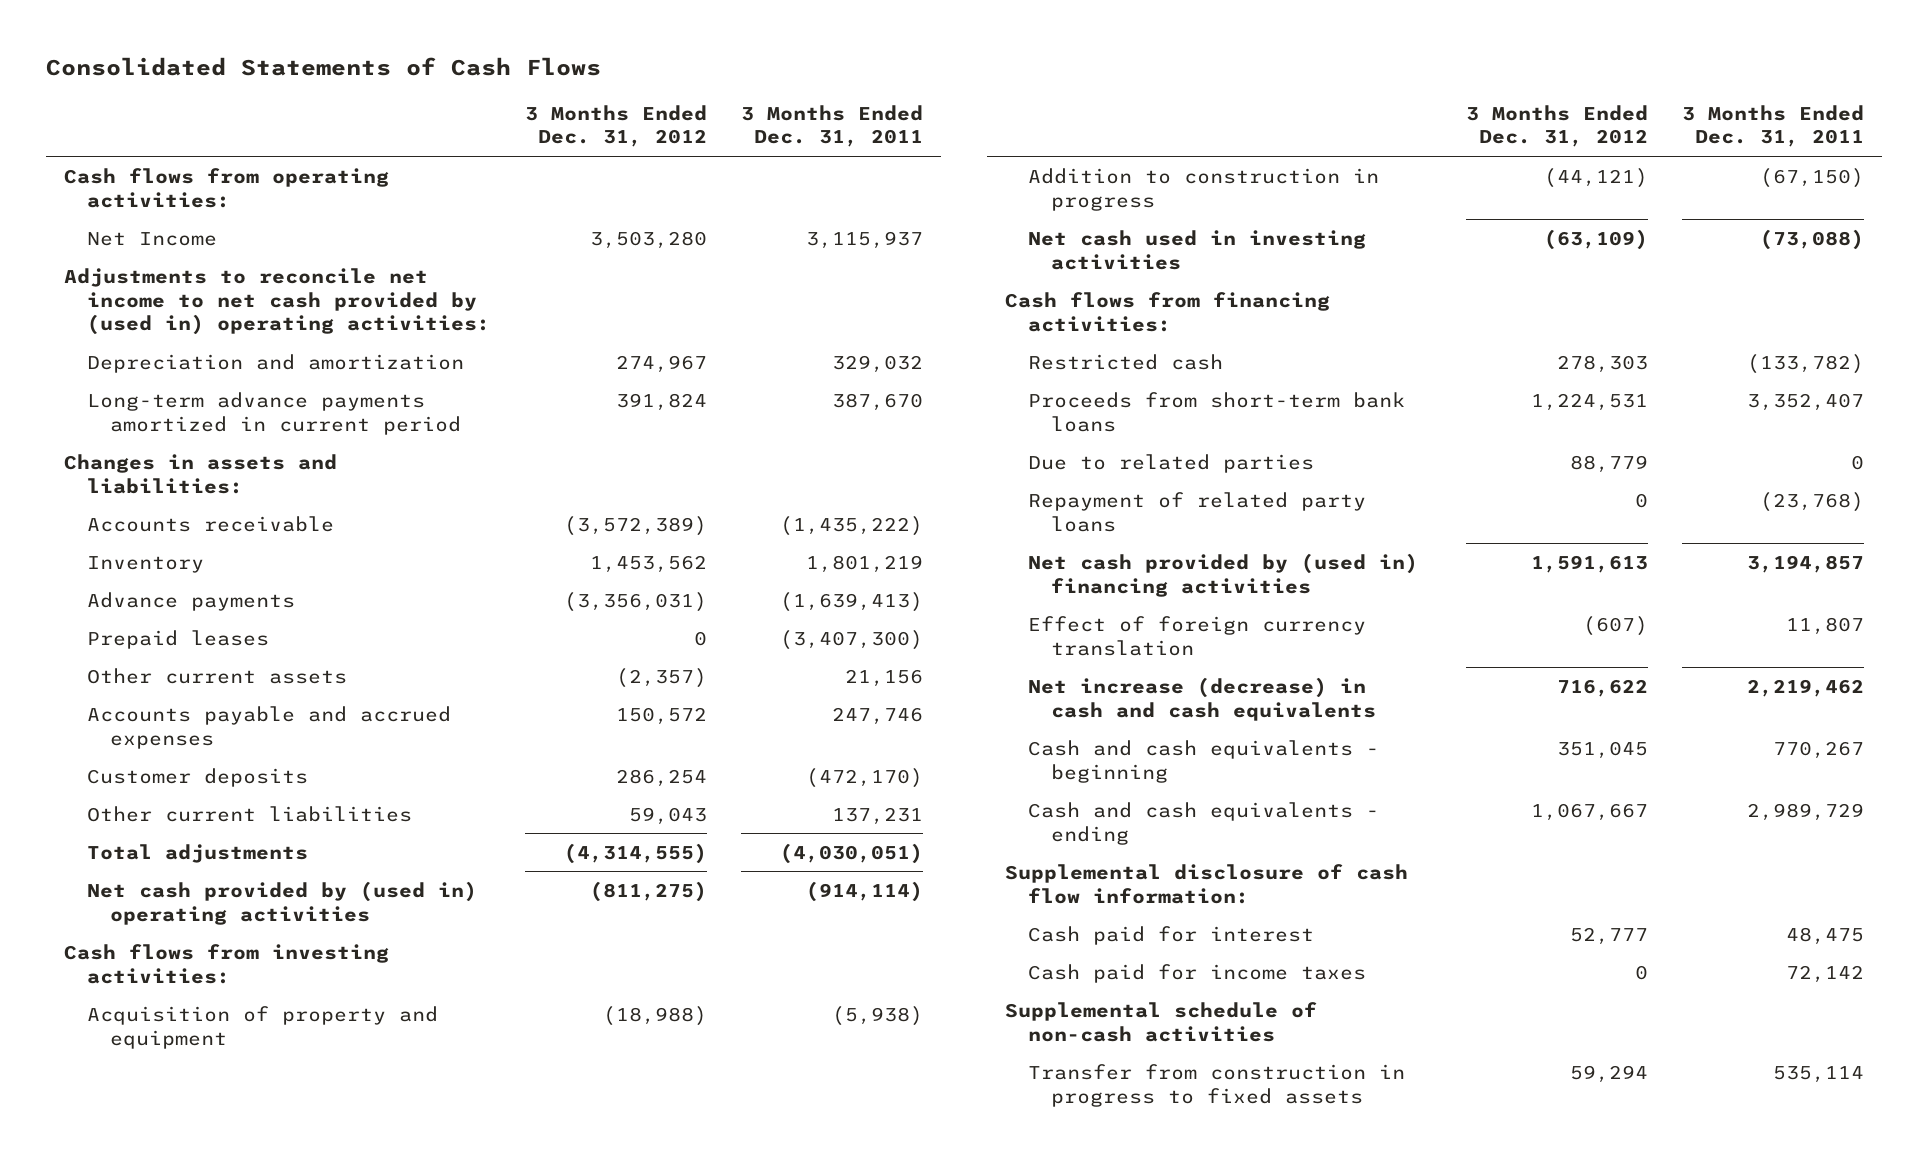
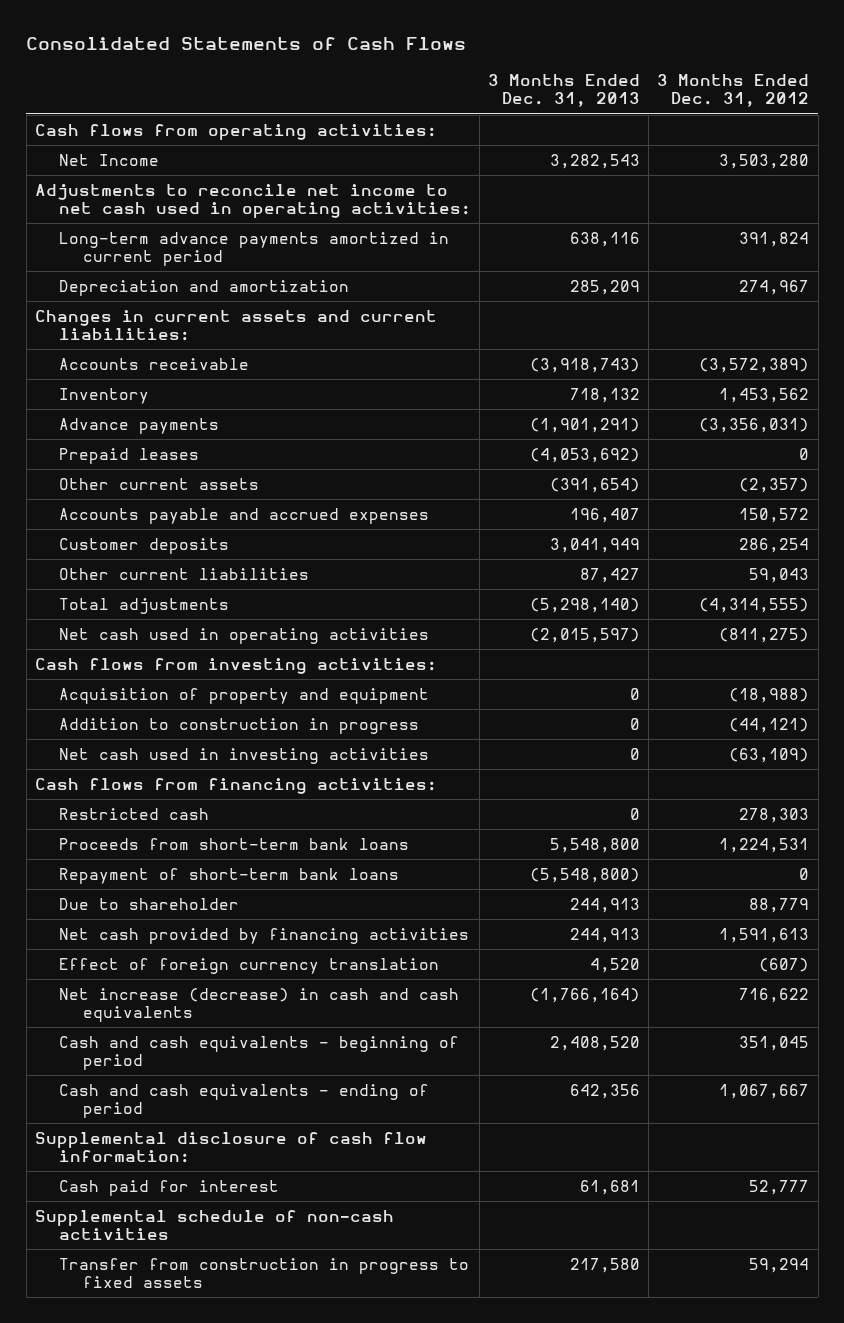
[741,104,924,148] 3 Months Ended Dec. 31, 2011 -> none
none -> [488,74,641,108] 3 Months Ended Dec. 31, 2013
[63,267,491,336] Adjustments to reconcile net income to net cash provided by (used in) operating activities: -> [34,183,471,219] Adjustments to reconcile net income to net cash used in operating activities:
[87,353,465,373] Depreciation and amortization -> [58,279,349,296] Depreciation and amortization
[63,453,337,494] Changes in assets and liabilities: -> [34,309,437,342] Changes in current assets and current liabilities:
[87,880,478,925] Net cash provided by (used in) operating activities -> [58,627,429,644] Net cash used in operating activities
[1027,491,1366,532] Repayment of related party loans -> none
none -> [58,867,399,884] Repayment of short-term bank loans
[1027,453,1314,473] Due to related parties -> [58,897,239,910] Due to shareholder
[1027,552,1418,597] Net cash provided by (used in) financing activities -> [58,927,469,944] Net cash provided by financing activities
[1027,739,1379,783] Cash and cash equivalents - beginning -> [58,1035,459,1071] Cash and cash equivalents - beginning of period
[1027,801,1379,845] Cash and cash equivalents - ending -> [58,1083,429,1119] Cash and cash equivalents - ending of period
[1027,963,1366,983] Cash paid for income taxes -> none

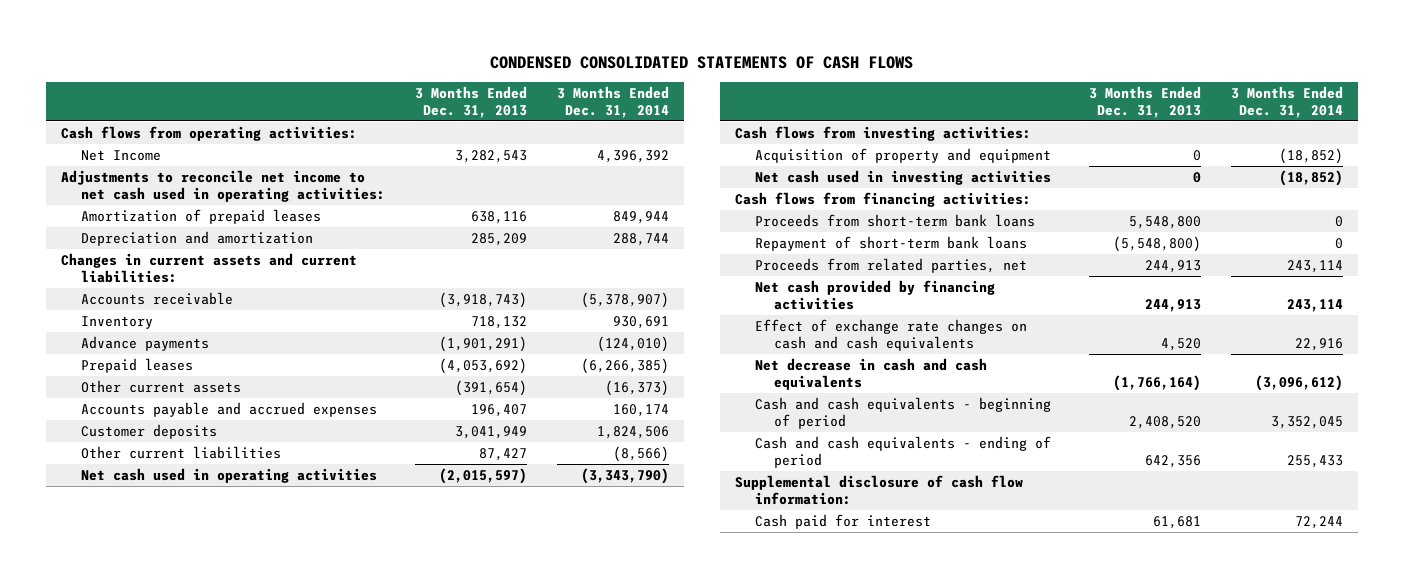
[26,36,467,50] Consolidated Statements of Cash Flows -> [489,55,913,69] CONDENSED CONSOLIDATED STATEMENTS OF CASH FLOWS
[657,74,810,108] 3 Months Ended Dec. 31, 2012 -> none
none -> [557,86,670,118] 3 Months Ended Dec. 31, 2014
[58,231,449,267] Long-term advance payments amortized in current period -> [80,209,321,225] Amortization of prepaid leases
[58,597,229,614] Total adjustments -> none
[58,717,419,734] Addition to construction in progress -> none
[58,807,209,820] Restricted cash -> none
[58,897,239,910] Due to shareholder -> [754,258,1027,274] Proceeds from related parties, net
[58,957,439,974] Effect of foreign currency translation -> [754,319,1027,351] Effect of exchange rate changes on cash and cash equivalents
[58,987,459,1023] Net increase (decrease) in cash and cash equivalents -> [754,358,987,390] Net decrease in cash and cash equivalents
[34,1209,394,1241] Supplemental schedule of non-cash activities -> none
[58,1257,469,1289] Transfer from construction in progress to fixed assets -> none

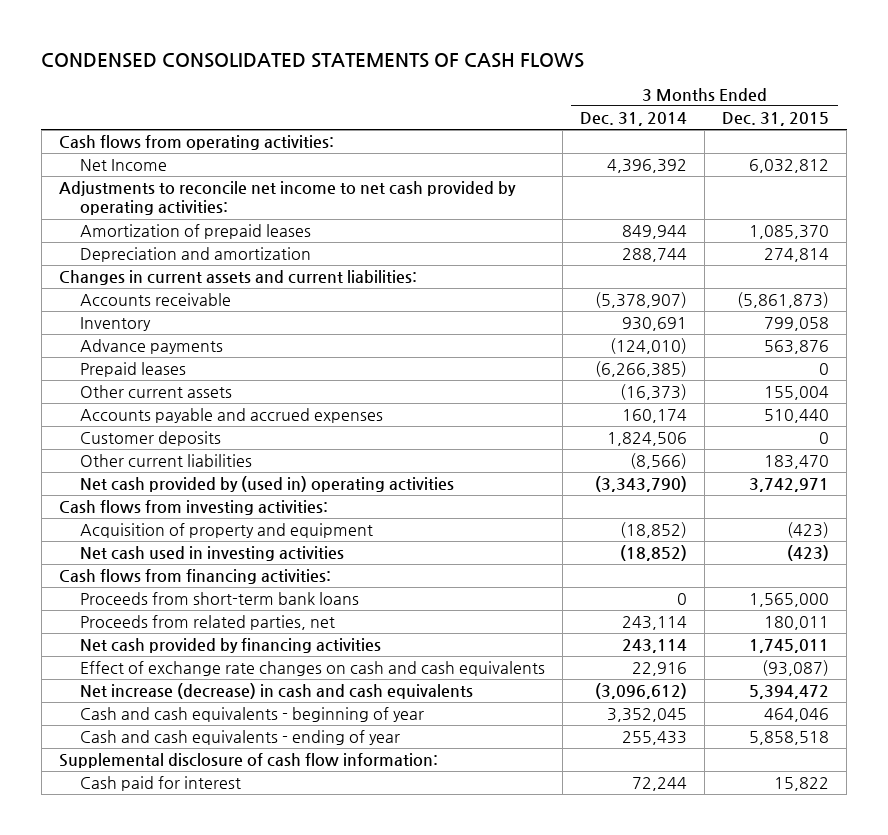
[414,86,527,118] 3 Months Ended Dec. 31, 2013 -> none
none -> [722,112,830,127] Dec. 31, 2015
[61,170,385,202] Adjustments to reconcile net income to net cash used in operating activities: -> [58,181,516,216] Adjustments to reconcile net income to net cash provided by operating activities:
[80,468,377,484] Net cash used in operating activities -> [80,476,455,493] Net cash provided by (used in) operating activities
[754,236,1027,252] Repayment of short-term bank loans -> none
[754,358,987,390] Net decrease in cash and cash equivalents -> [80,683,474,700] Net increase (decrease) in cash and cash equivalents
[754,397,1051,429] Cash and cash equivalents - beginning of period -> [80,707,425,723] Cash and cash equivalents - beginning of year
[754,436,1051,468] Cash and cash equivalents - ending of period -> [80,730,401,746] Cash and cash equivalents - ending of year

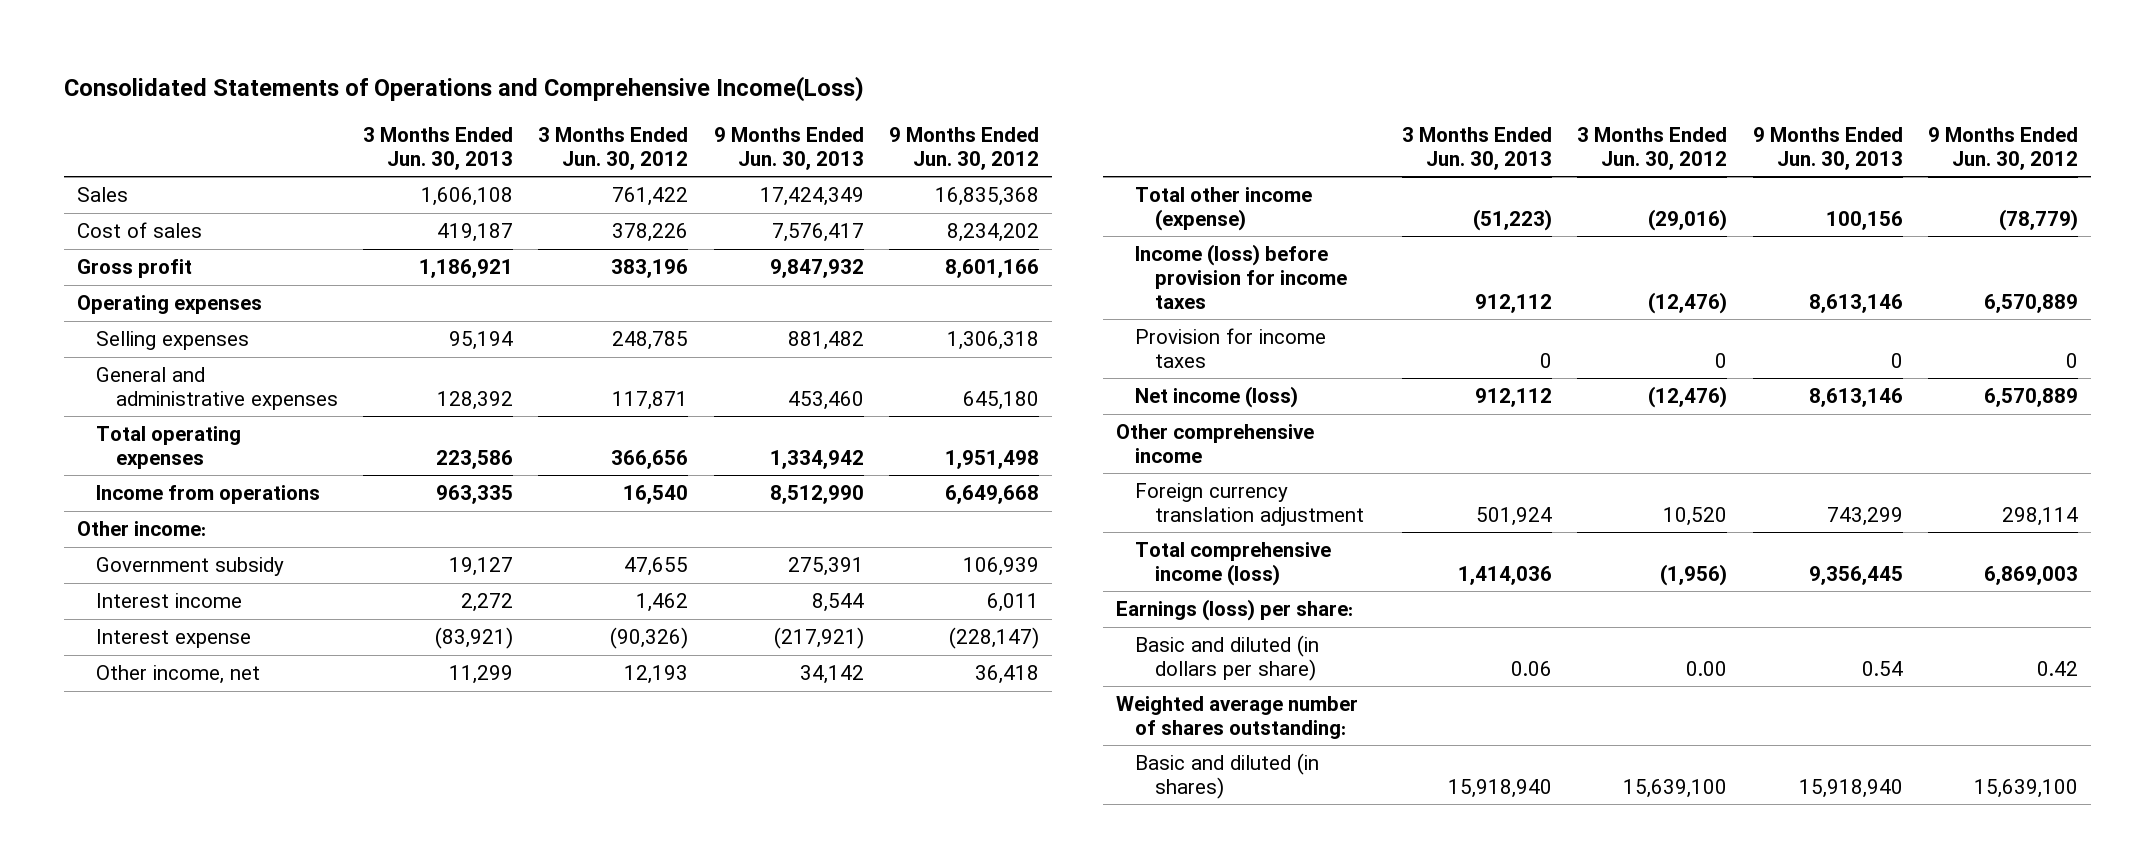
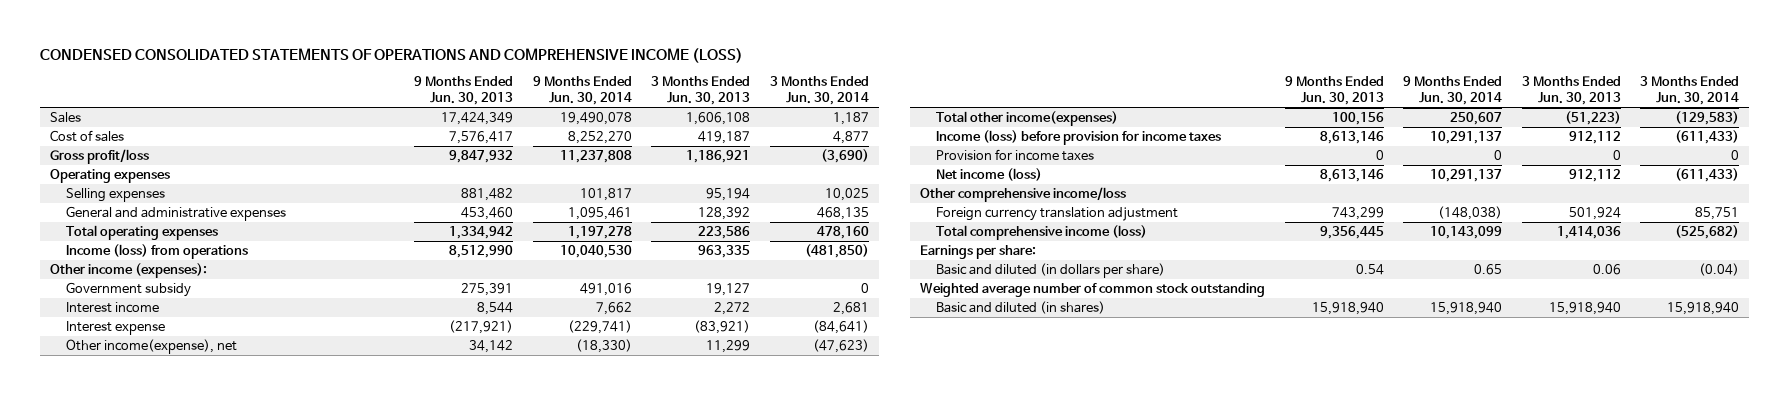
[64,76,865,103] Consolidated Statements of Operations and Comprehensive Income(Loss) -> [40,47,744,63] CONDENSED CONSOLIDATED STATEMENTS OF OPERATIONS AND COMPREHENSIVE INCOME (LOSS)
[538,126,689,170] 3 Months Ended Jun. 30, 2012 -> none
[889,126,1040,170] 9 Months Ended Jun. 30, 2012 -> none
none -> [532,76,632,106] 9 Months Ended Jun. 30, 2014
none -> [770,76,870,106] 3 Months Ended Jun. 30, 2014
[76,259,192,279] Gross profit -> [49,149,149,165] Gross profit/loss
[96,485,321,505] Income from operations -> [65,244,248,260] Income (loss) from operations
[76,521,206,537] Other income: -> [49,263,207,279] Other income (expenses):
[96,665,261,685] Other income, net -> [65,339,237,355] Other income(expense), net
[1135,187,1313,231] Total other income (expense) -> [935,111,1118,127] Total other income(expenses)
[1115,424,1314,463] Other comprehensive income -> [920,187,1127,203] Other comprehensive income/loss
[1115,599,1353,622] Earnings (loss) per share: -> [920,245,1037,260] Earnings per share:
[1115,696,1358,739] Weighted average number of shares outstanding: -> [920,283,1266,298] Weighted average number of common stock outstanding

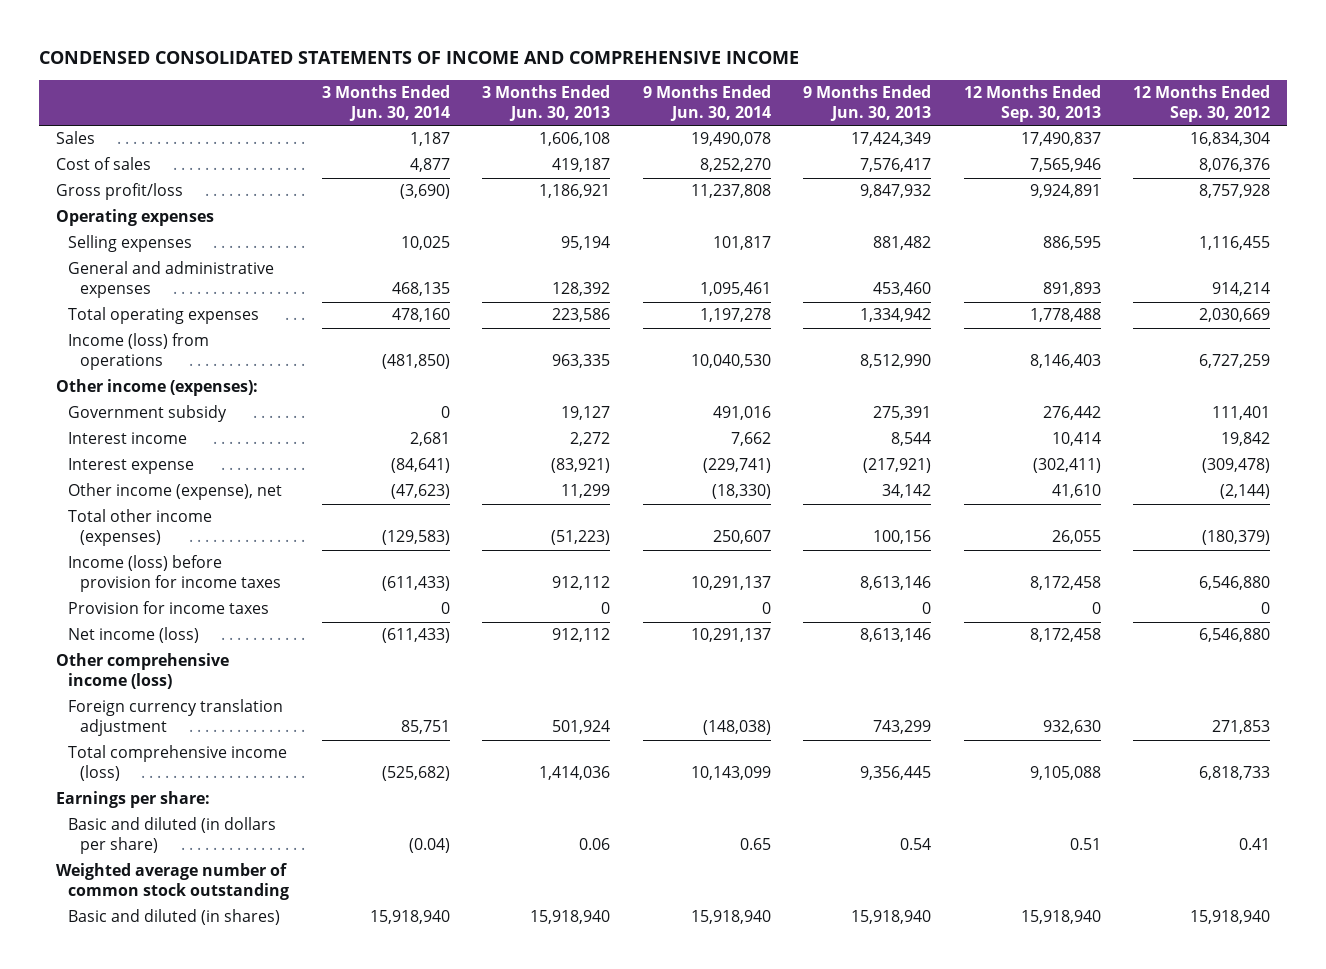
[40,47,744,63] CONDENSED CONSOLIDATED STATEMENTS OF OPERATIONS AND COMPREHENSIVE INCOME (LOSS) -> [39,50,800,64] CONDENSED CONSOLIDATED STATEMENTS OF INCOME AND COMPREHENSIVE INCOME
none -> [963,85,1101,122] 12 Months Ended Sep. 30, 2013
none -> [1133,85,1271,122] 12 Months Ended Sep. 30, 2012
[65,339,237,355] Other income(expense), net -> [67,483,282,501] Other income (expense), net
[935,111,1118,127] Total other income(expenses) -> [67,509,212,547] Total other income (expenses)
[920,187,1127,203] Other comprehensive income/loss -> [55,653,229,690] Other comprehensive income (loss)

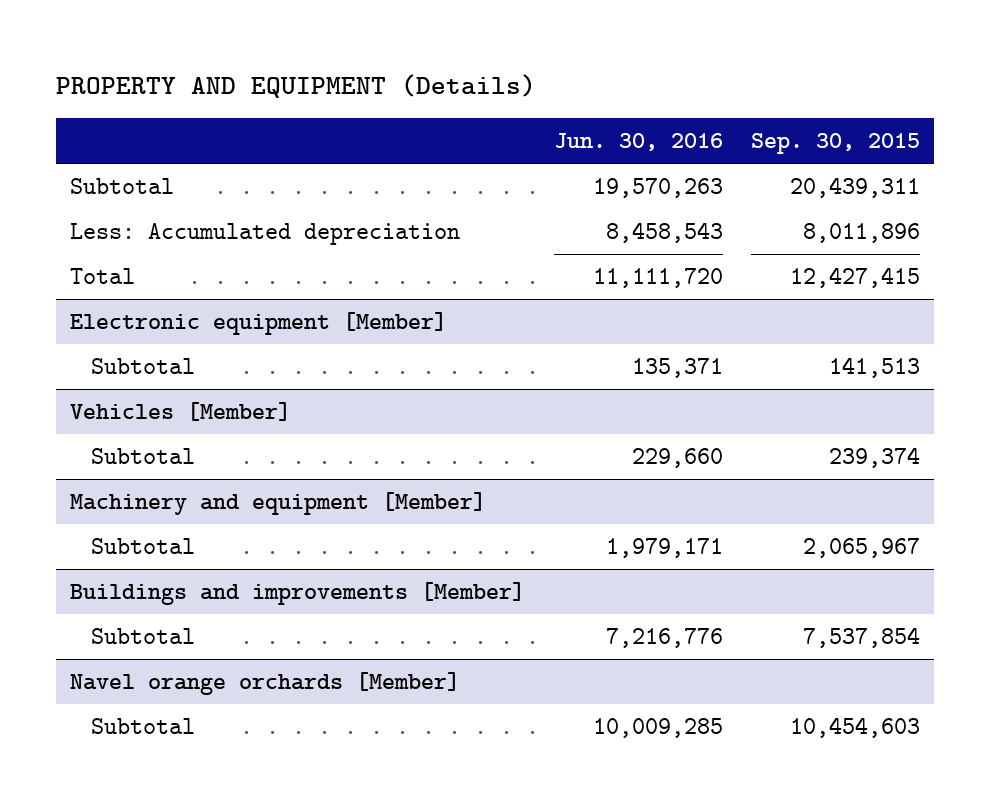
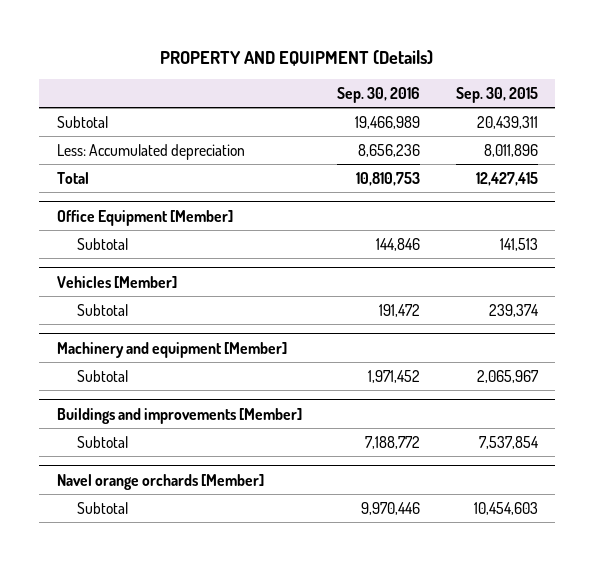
[553,133,723,152] Jun. 30, 2016 -> none
none -> [337,86,421,103] Sep. 30, 2016
[70,311,448,335] Electronic equipment [Member] -> [57,209,234,226] Office Equipment [Member]

